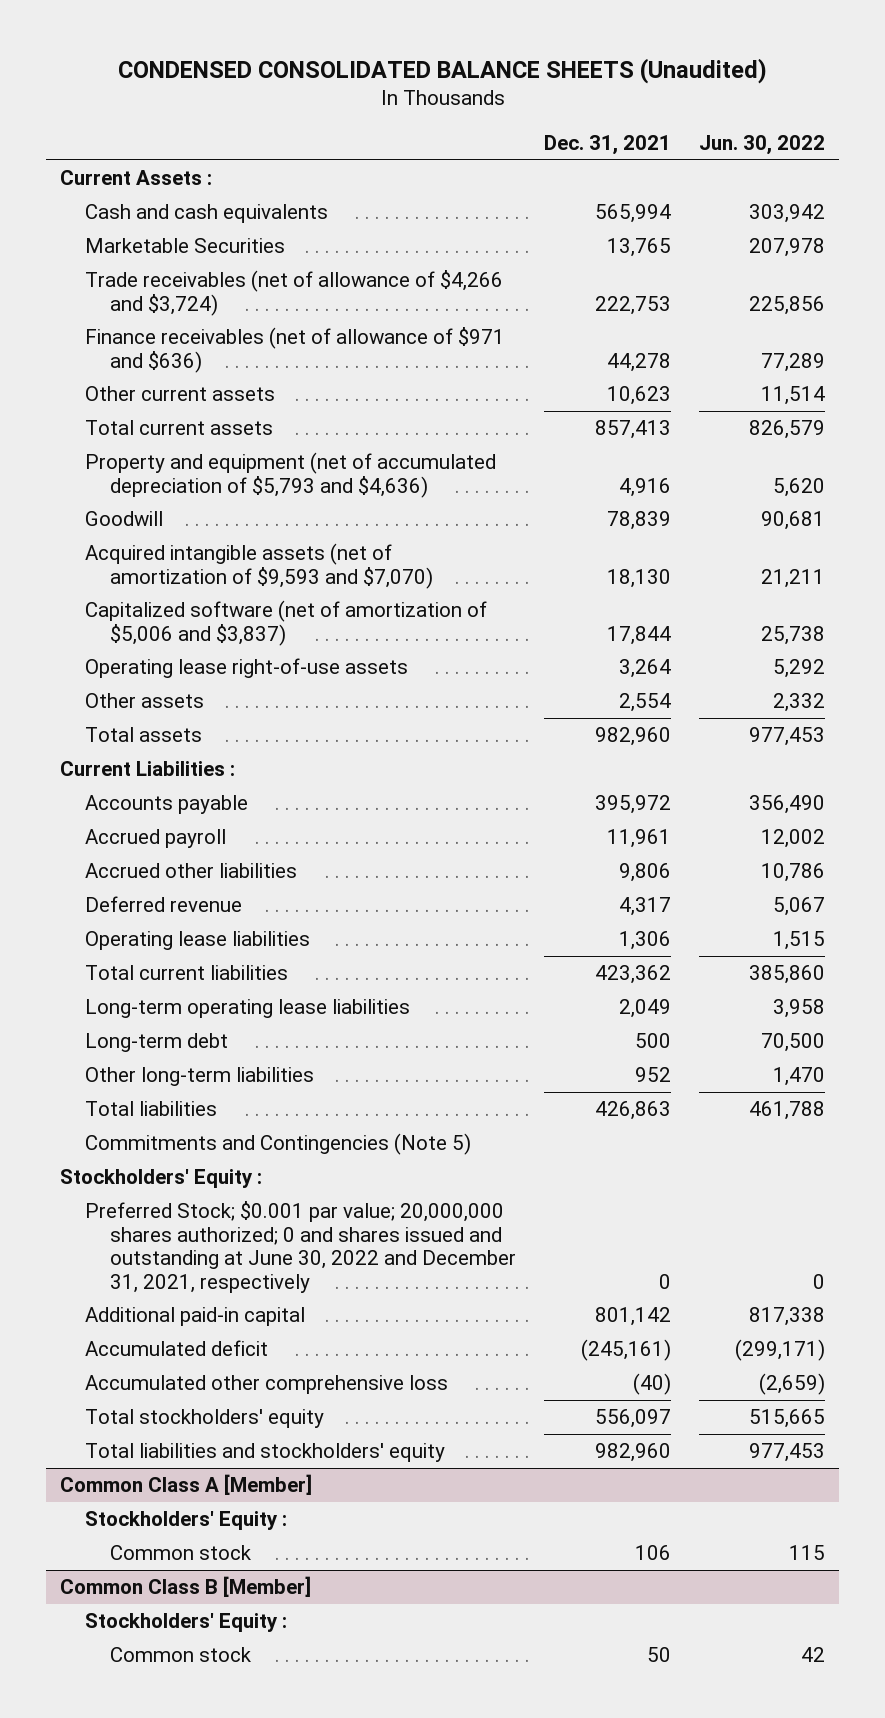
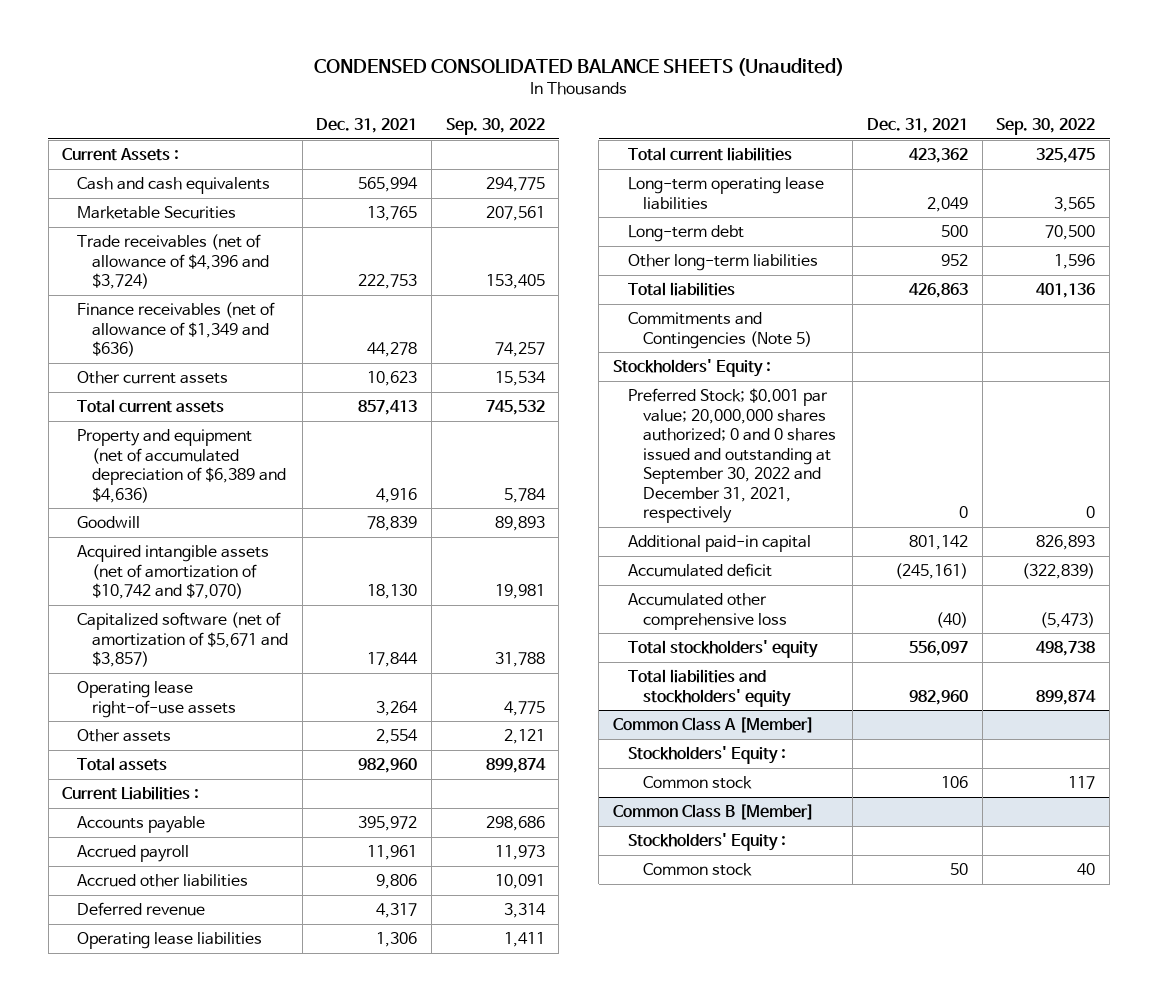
[698,135,825,156] Jun. 30, 2022 -> none
none -> [445,118,545,136] Sep. 30, 2022
[85,270,504,316] Trade receivables (net of allowance of $4,266 and $3,724) -> [77,234,270,290] Trade receivables (net of allowance of $4,396 and $3,724)
[85,327,506,373] Finance receivables (net of allowance of $971 and $636) -> [77,302,276,358] Finance receivables (net of allowance of $1,349 and $636)
[85,452,497,498] Property and equipment (net of accumulated depreciation of $5,793 and $4,636) -> [77,429,287,503] Property and equipment (net of accumulated depreciation of $6,389 and $4,636)
[85,543,434,589] Acquired intangible assets (net of amortization of $9,593 and $7,070) -> [77,545,270,600] Acquired intangible assets (net of amortization of $10,742 and $7,070)
[85,600,488,646] Capitalized software (net of amortization of $5,006 and $3,837) -> [77,612,289,668] Capitalized software (net of amortization of $5,671 and $3,857)
[85,1201,517,1293] Preferred Stock; $0.001 par value; 20,000,000 shares authorized; 0 and shares issued and outstanding at June 30, 2022 and December 31, 2021, respectively -> [627,388,836,524] Preferred Stock; $0.001 par value; 20,000,000 shares authorized; 0 and 0 shares issued and outstanding at September 30, 2022 and December 31, 2021, respectively

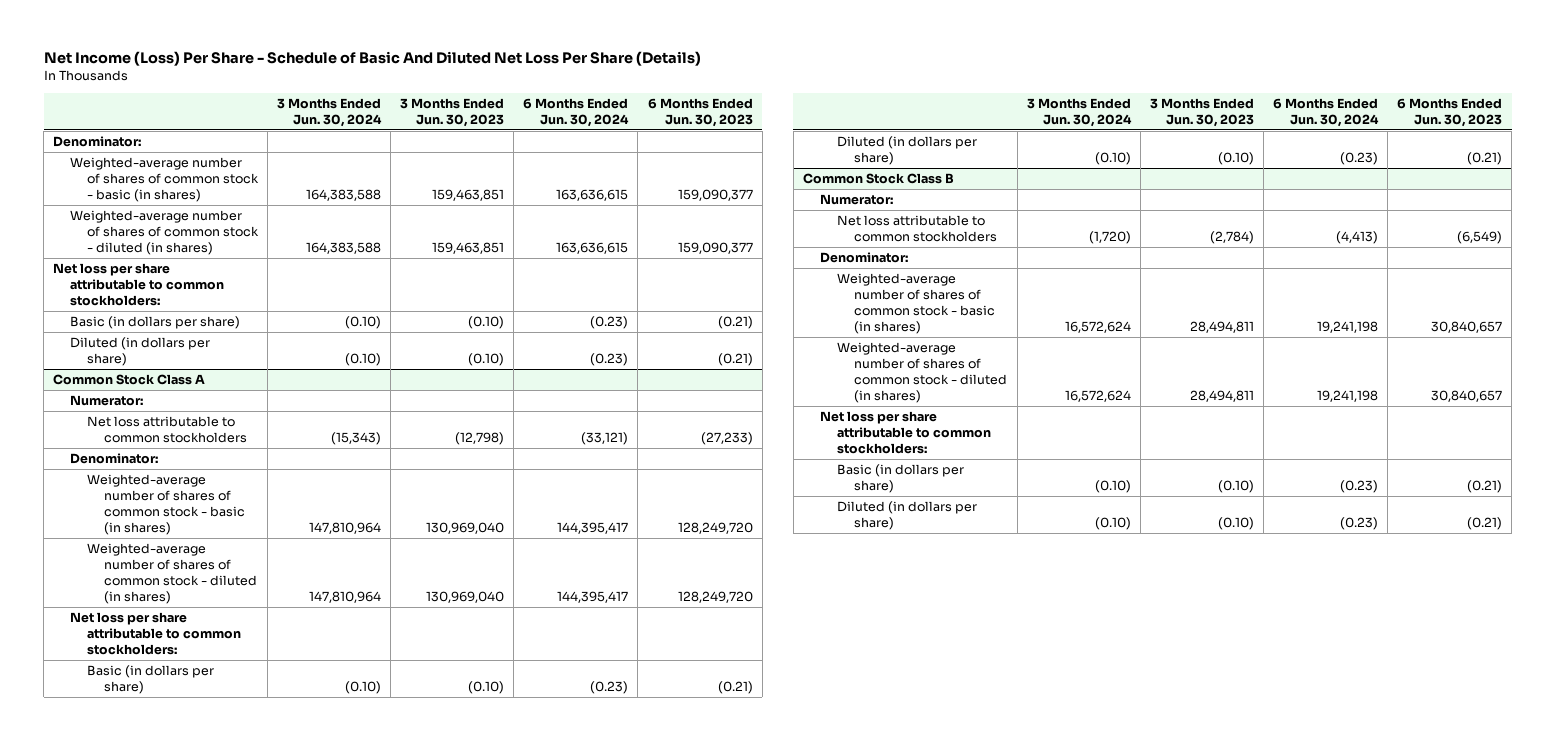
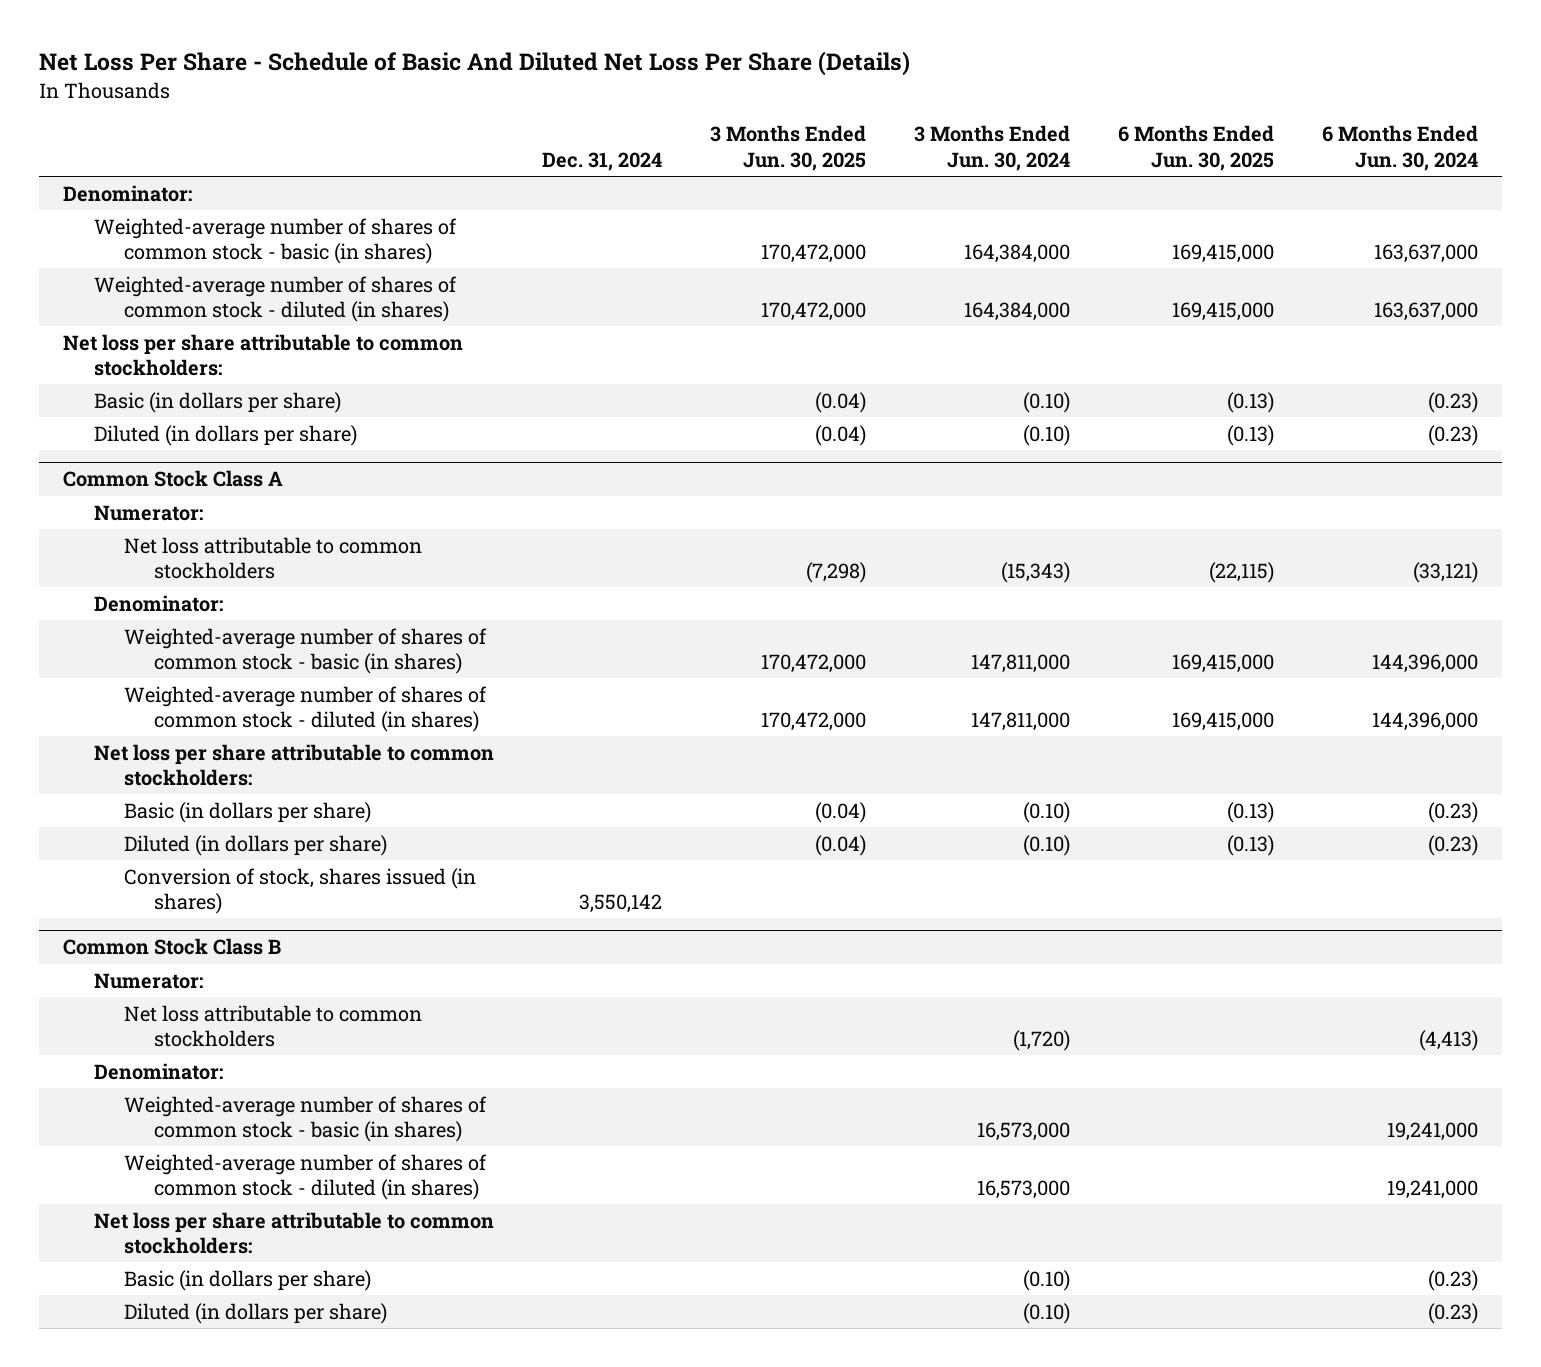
[43,51,701,67] Net Income (Loss) Per Share - Schedule of Basic And Diluted Net Loss Per Share (Details) -> [39,51,911,77] Net Loss Per Share - Schedule of Basic And Diluted Net Loss Per Share (Details)
[400,97,505,127] 3 Months Ended Jun. 30, 2023 -> none
[647,97,753,127] 6 Months Ended Jun. 30, 2023 -> none
none -> [541,151,662,171] Dec. 31, 2024
none -> [709,125,866,171] 3 Months Ended Jun. 30, 2025
none -> [1117,125,1274,171] 6 Months Ended Jun. 30, 2025
[306,188,382,201] 164,383,588 -> [963,244,1070,264] 164,384,000
[556,188,629,201] 163,636,615 -> [1373,244,1478,264] 163,637,000
[306,241,382,254] 164,383,588 -> [963,302,1070,322] 164,384,000
[556,241,629,254] 163,636,615 -> [1373,302,1478,322] 163,637,000
[309,521,382,534] 147,810,964 -> [970,654,1070,674] 147,811,000
[557,521,629,534] 144,395,417 -> [1371,654,1478,674] 144,396,000
[309,590,382,603] 147,810,964 -> [970,712,1070,732] 147,811,000
[557,590,629,603] 144,395,417 -> [1371,712,1478,732] 144,396,000
none -> [123,867,476,915] Conversion of stock, shares issued (in shares)
[1064,320,1131,333] 16,572,624 -> [976,1122,1070,1142] 16,573,000
[1317,320,1379,333] 19,241,198 -> [1386,1122,1478,1142] 19,241,000
[1064,389,1131,402] 16,572,624 -> [976,1180,1070,1200] 16,573,000
[1317,389,1379,402] 19,241,198 -> [1386,1180,1478,1200] 19,241,000

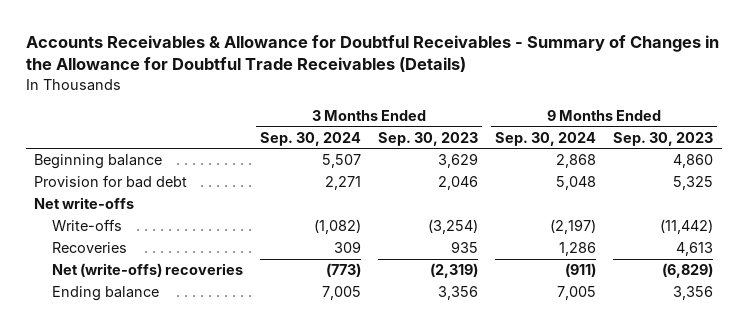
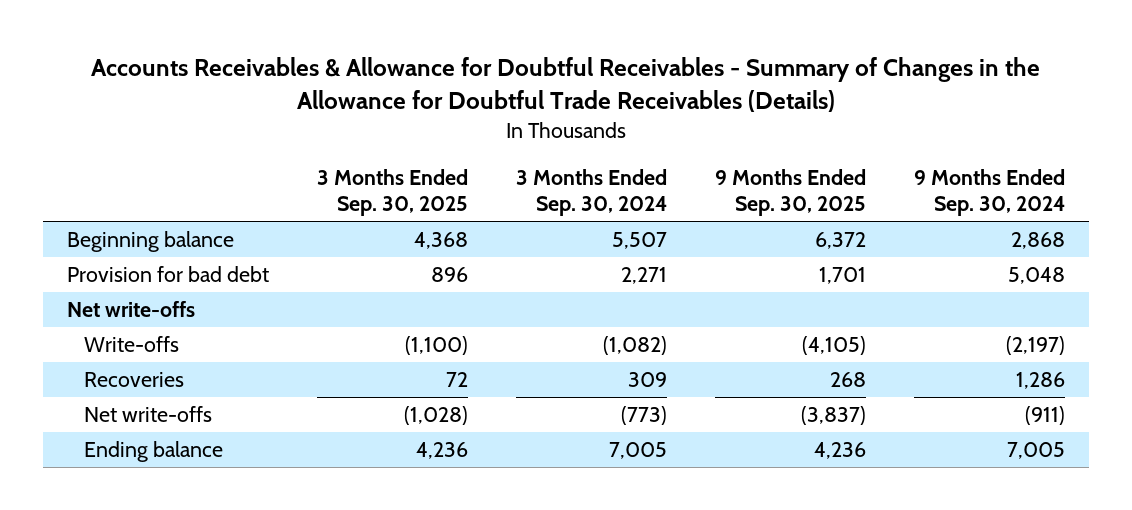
[378,131,479,146] Sep. 30, 2023 -> none
[613,131,714,146] Sep. 30, 2023 -> none
none -> [316,168,468,217] 3 Months Ended Sep. 30, 2025
none -> [714,168,866,217] 9 Months Ended Sep. 30, 2025
[52,263,244,278] Net (write-offs) recoveries -> [84,406,213,423] Net write-offs

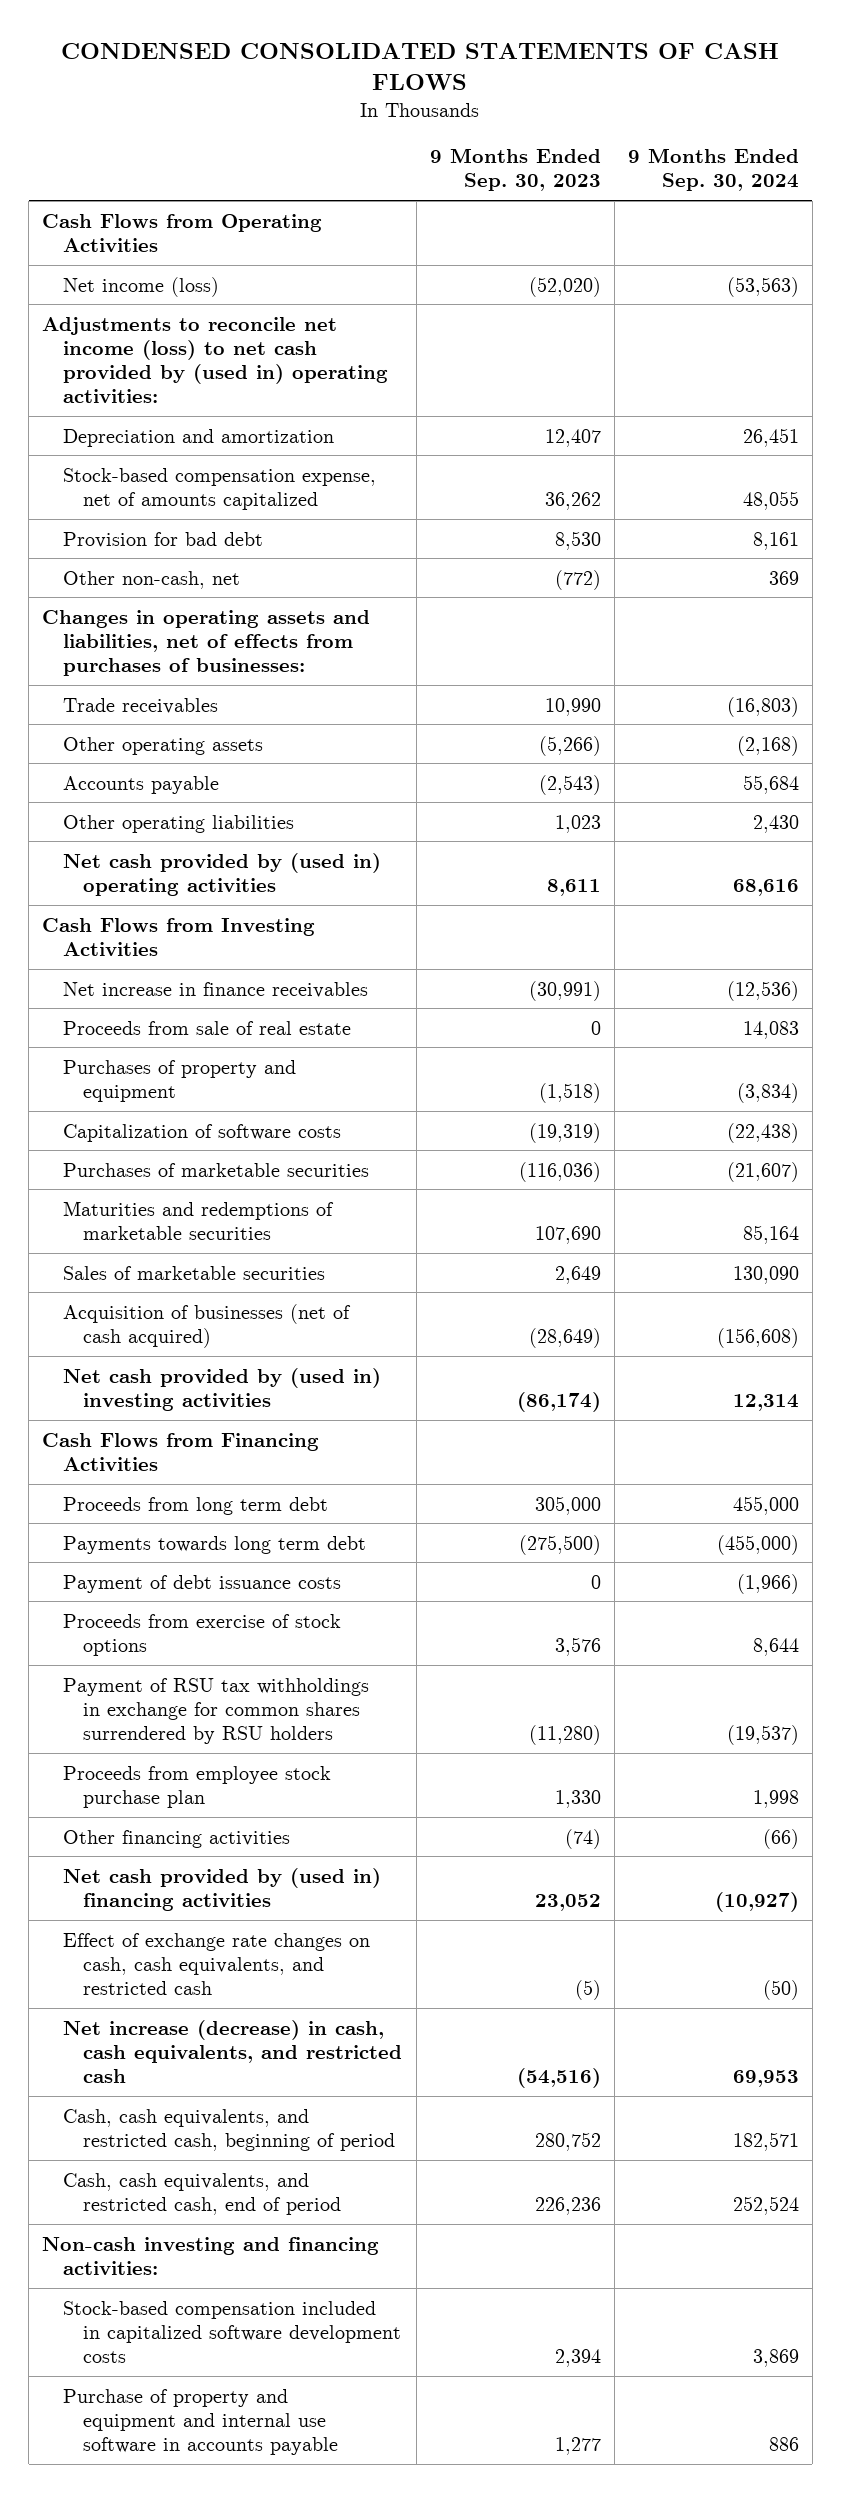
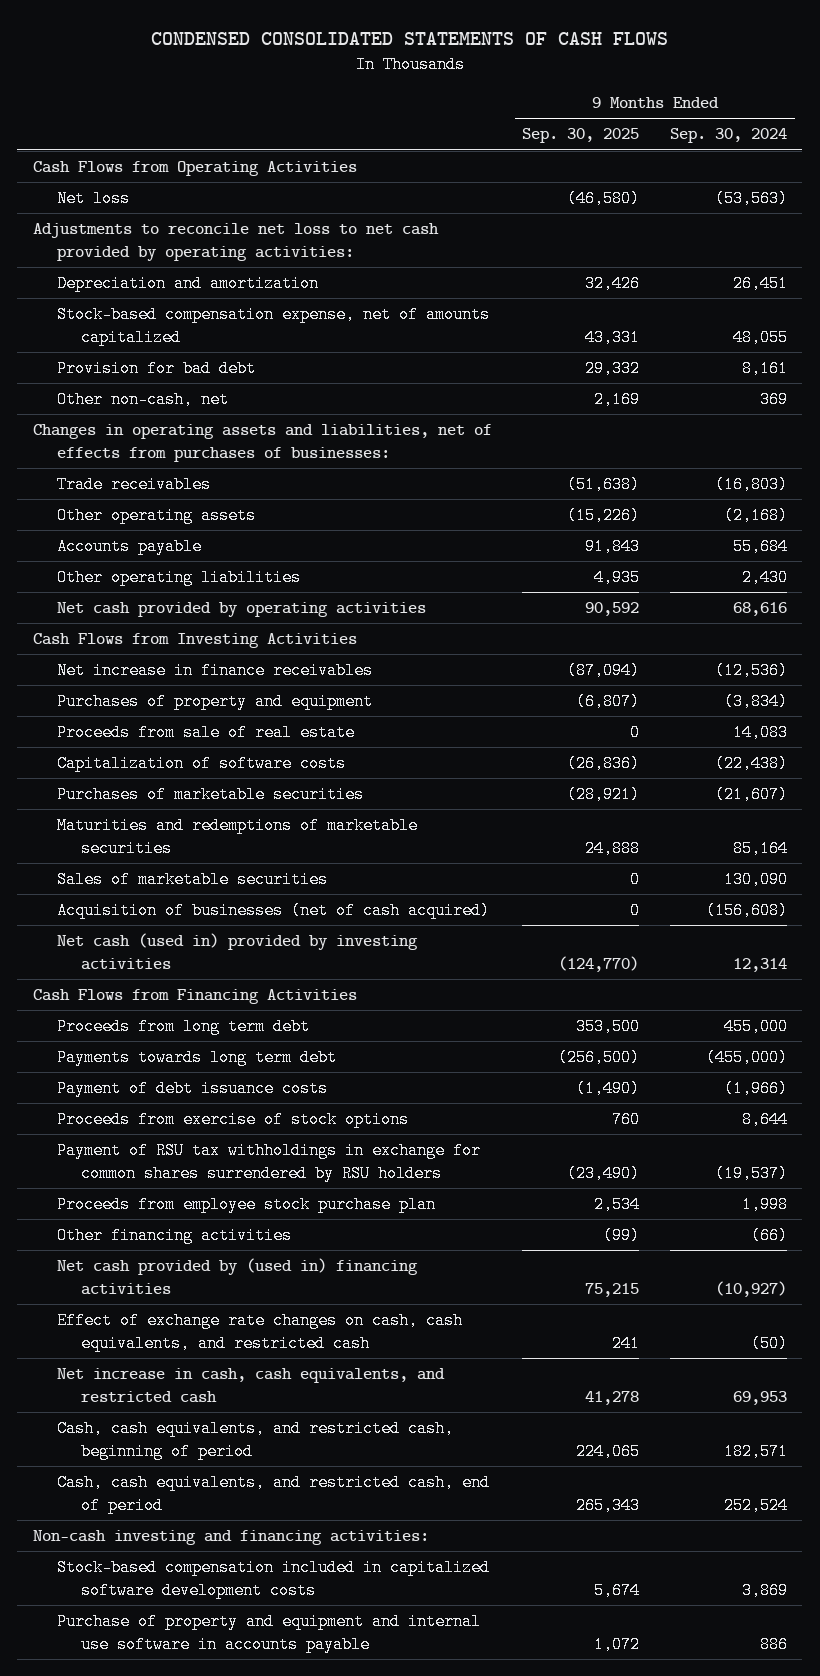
[429,148,601,192] 9 Months Ended Sep. 30, 2023 -> none
none -> [522,128,640,144] Sep. 30, 2025
[62,276,219,297] Net income (loss) -> [57,190,131,208] Net loss
[42,316,388,404] Adjustments to reconcile net income (loss) to net cash provided by (used in) operating activities: -> [32,223,439,261] Adjustments to reconcile net loss to net cash provided by operating activities:
[62,852,381,896] Net cash provided by (used in) operating activities -> [57,602,427,618] Net cash provided by operating activities
[62,1020,351,1035] Proceeds from sale of real estate -> [57,724,356,742] Proceeds from sale of real estate
[62,1367,381,1411] Net cash provided by (used in) investing activities -> [57,933,419,970] Net cash (used in) provided by investing activities
[62,2019,403,2083] Net increase (decrease) in cash, cash equivalents, and restricted cash -> [57,1368,446,1403] Net increase in cash, cash equivalents, and restricted cash

